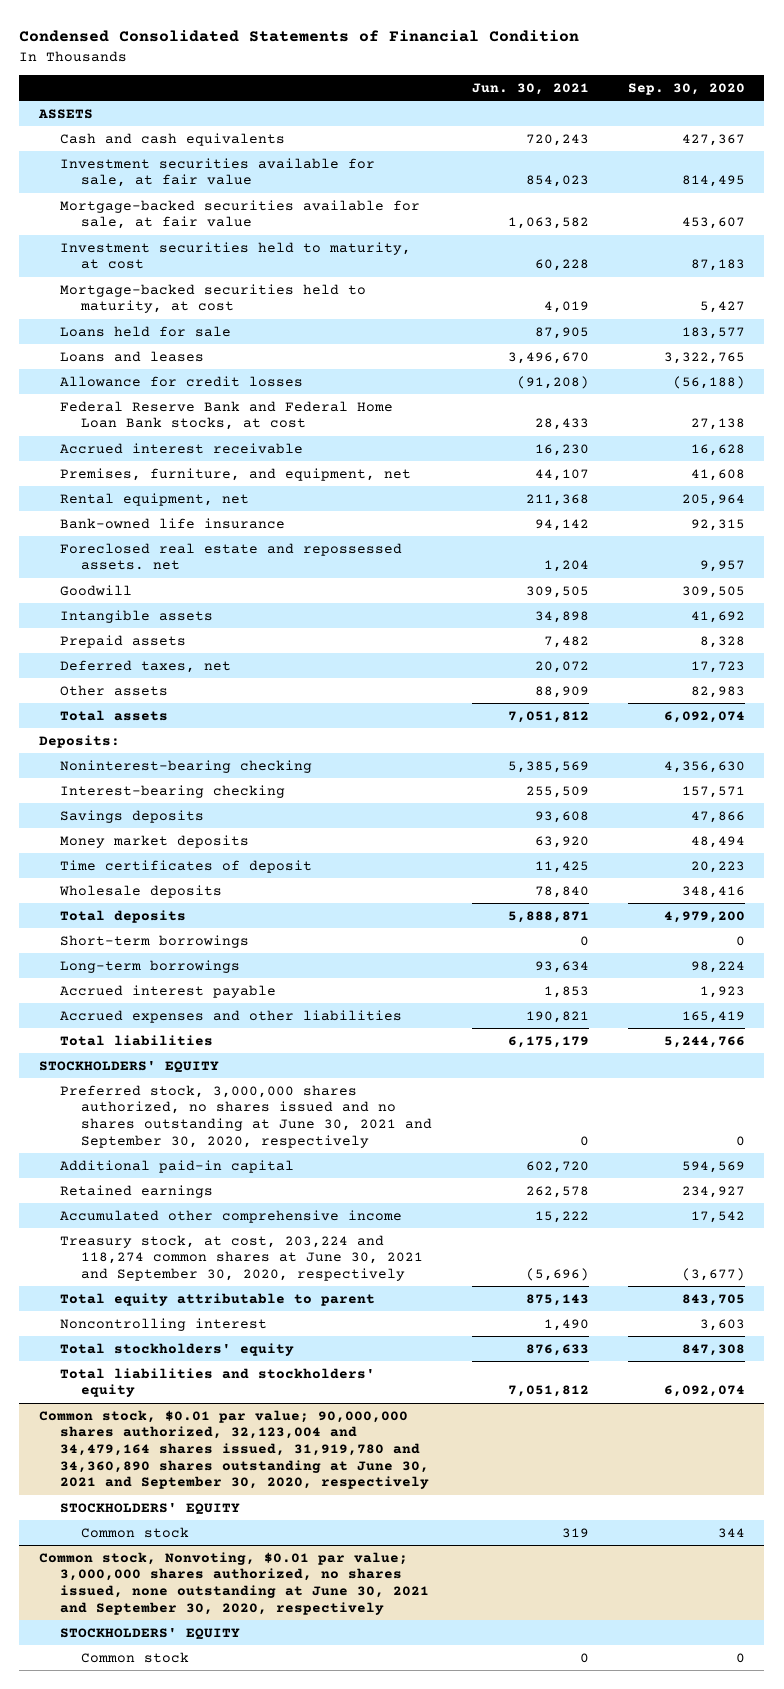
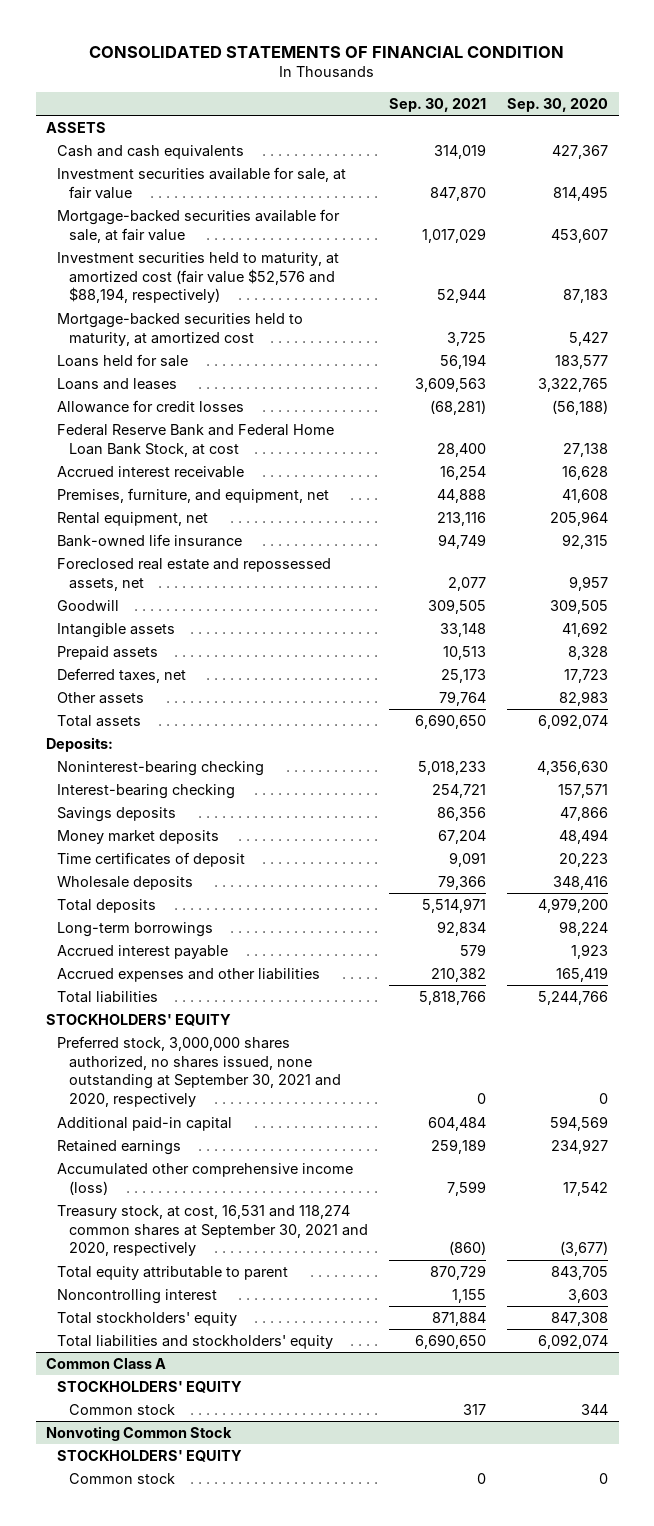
[19,30,580,43] Condensed Consolidated Statements of Financial Condition -> [89,45,565,58] CONSOLIDATED STATEMENTS OF FINANCIAL CONDITION
[471,82,589,95] Jun. 30, 2021 -> none
none -> [388,97,486,112] Sep. 30, 2021
[60,241,412,270] Investment securities held to maturity, at cost -> [57,251,340,304] Investment securities held to maturity, at amortized cost (fair value $52,576 and $88,194, respectively)
[60,283,367,314] Mortgage-backed securities held to maturity, at cost -> [57,312,304,346] Mortgage-backed securities held to maturity, at amortized cost
[60,400,394,431] Federal Reserve Bank and Federal Home Loan Bank stocks, at cost -> [57,423,335,457] Federal Reserve Bank and Federal Home Loan Bank Stock, at cost
[60,542,403,571] Foreclosed real estate and repossessed assets. net -> [57,557,332,591] Foreclosed real estate and repossessed assets, net
[60,934,250,948] Short-term borrowings -> none
[60,1084,433,1148] Preferred stock, 3,000,000 shares authorized, no shares issued and no shares outstanding at June 30, 2021 and September 30, 2020, respectively -> [57,1035,341,1108] Preferred stock, 3,000,000 shares authorized, no shares issued, none outstanding at September 30, 2021 and 2020, respectively
[60,1209,403,1223] Accumulated other comprehensive income -> [57,1162,354,1195] Accumulated other comprehensive income (loss)
[60,1234,424,1282] Treasury stock, at cost, 203,224 and 118,274 common shares at June 30, 2021 and September 30, 2020, respectively -> [57,1204,368,1257] Treasury stock, at cost, 16,531 and 118,274 common shares at September 30, 2021 and 2020, respectively
[38,1409,430,1490] Common stock, $0.01 par value; 90,000,000 shares authorized, 32,123,004 and 34,479,164 shares issued, 31,919,780 and 34,360,890 shares outstanding at June 30, 2021 and September 30, 2020, respectively -> [46,1357,167,1369] Common Class A
[38,1551,430,1615] Common stock, Nonvoting, $0.01 par value; 3,000,000 shares authorized, no shares issued, none outstanding at June 30, 2021 and September 30, 2020, respectively -> [46,1425,233,1441] Nonvoting Common Stock

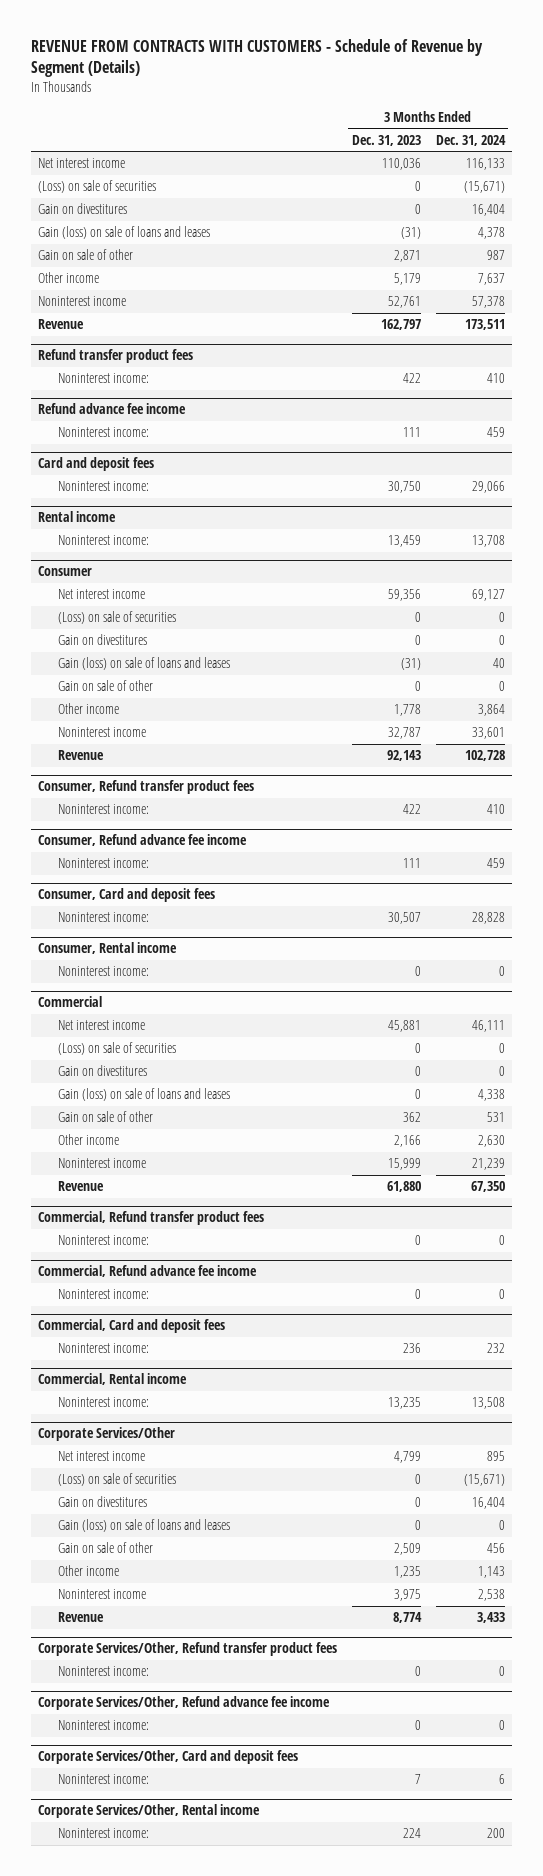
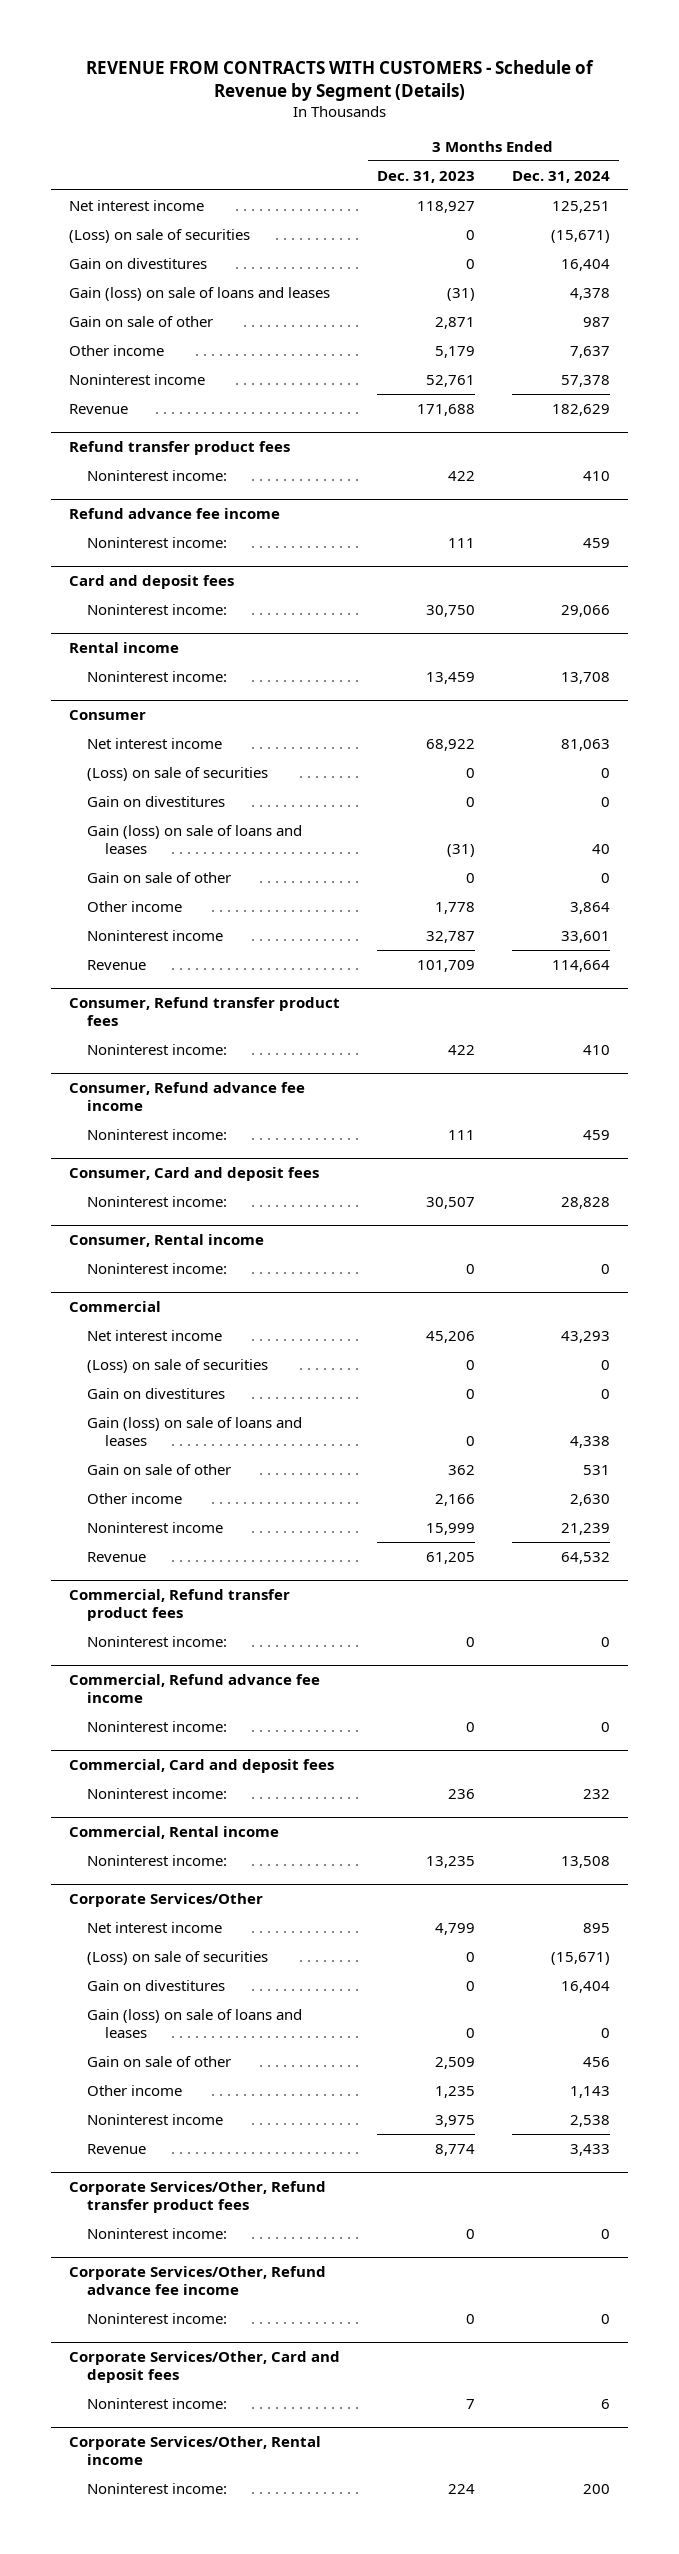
[381,158,421,171] 110,036 -> [417,200,476,213] 118,927
[465,158,505,171] 116,133 -> [551,200,610,213] 125,251
[380,319,421,331] 162,797 -> [417,403,476,416] 171,688
[464,319,505,331] 173,511 -> [551,403,610,416] 182,629
[387,589,421,602] 59,356 -> [426,738,476,751] 68,922
[471,589,505,602] 69,127 -> [560,738,610,751] 81,063
[386,750,421,762] 92,143 -> [417,959,476,972] 101,709
[464,750,505,762] 102,728 -> [551,959,610,972] 114,664
[387,1020,421,1033] 45,881 -> [426,1330,476,1343] 45,206
[471,1020,505,1033] 46,111 -> [560,1330,610,1343] 43,293
[386,1181,421,1193] 61,880 -> [426,1551,476,1564] 61,205
[470,1181,505,1193] 67,350 -> [560,1551,610,1564] 64,532

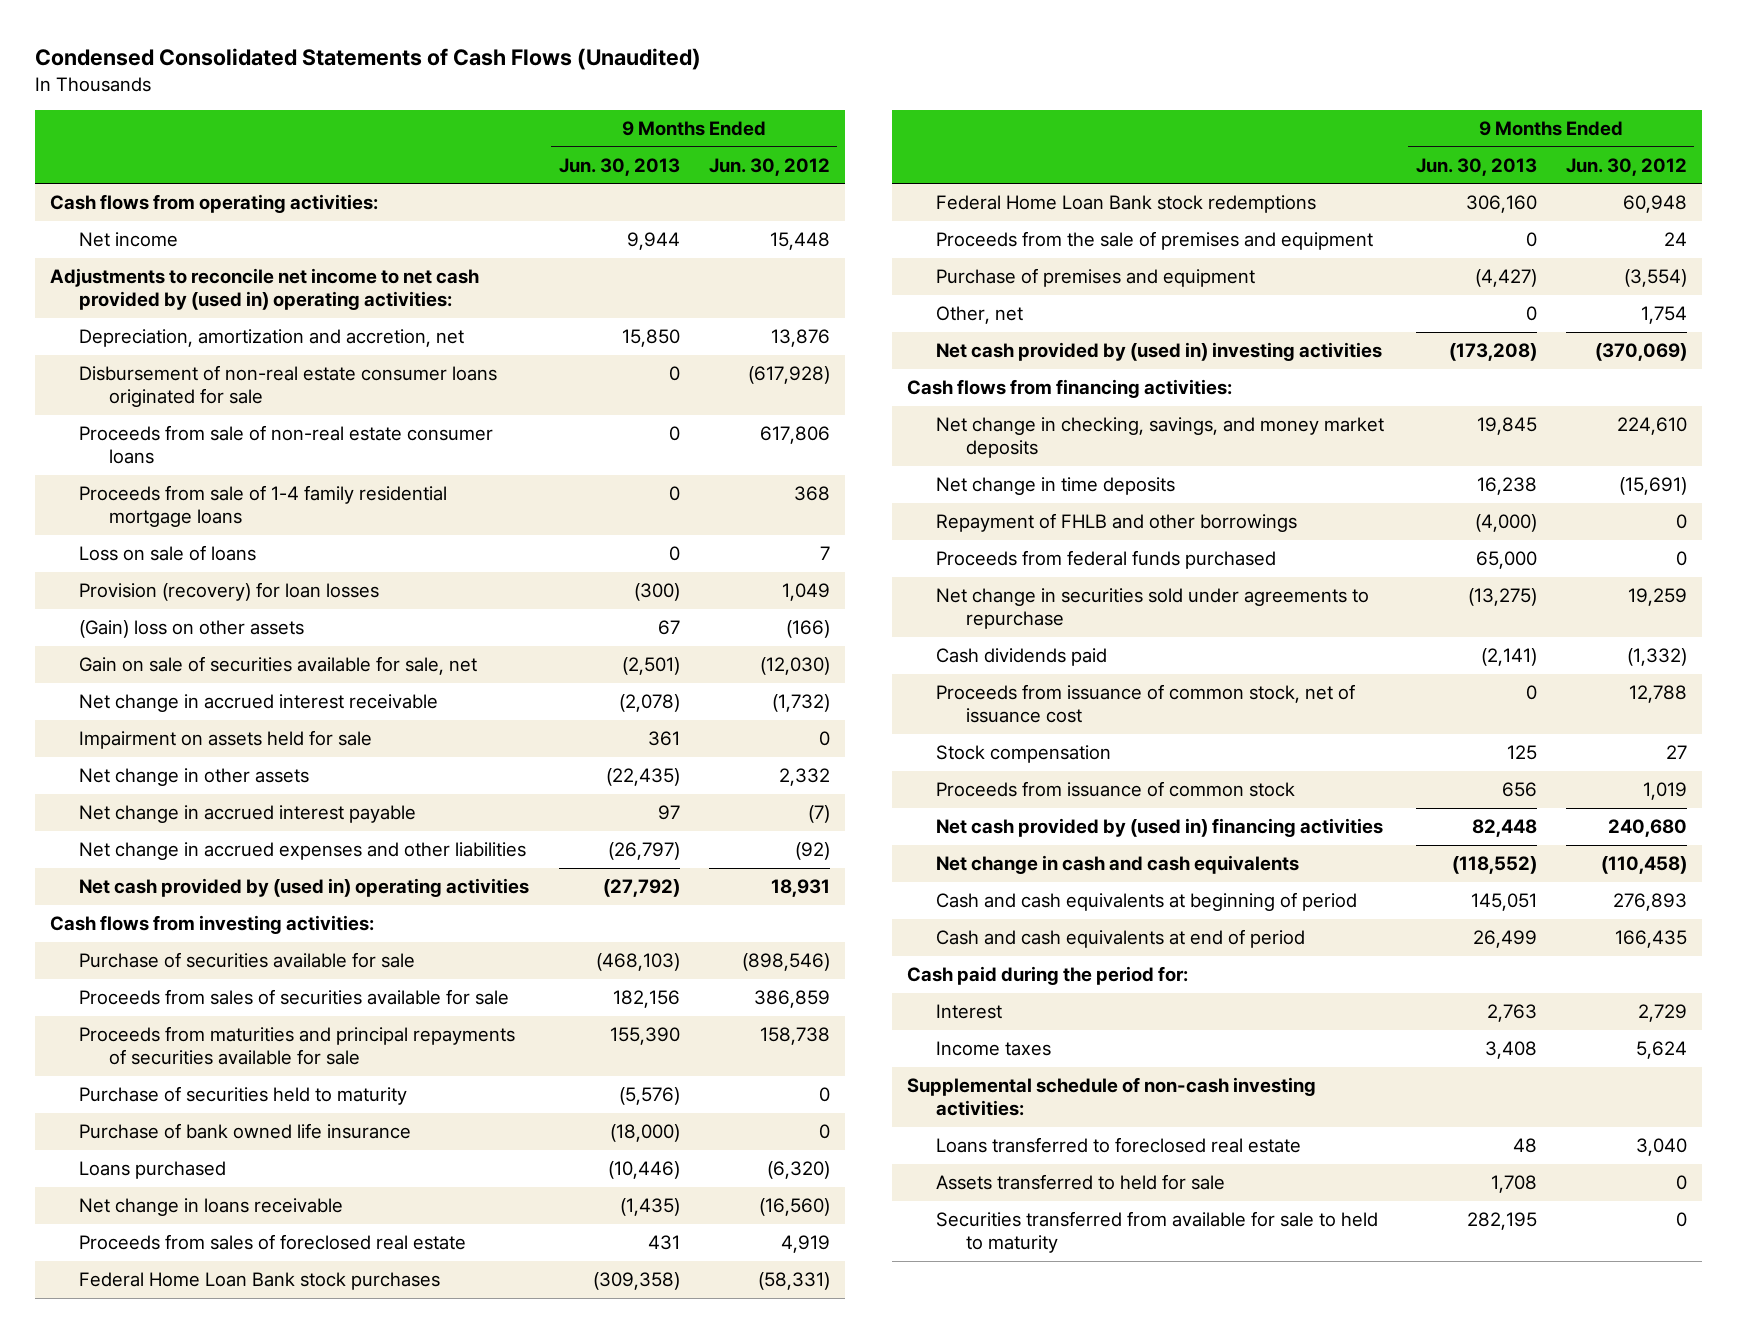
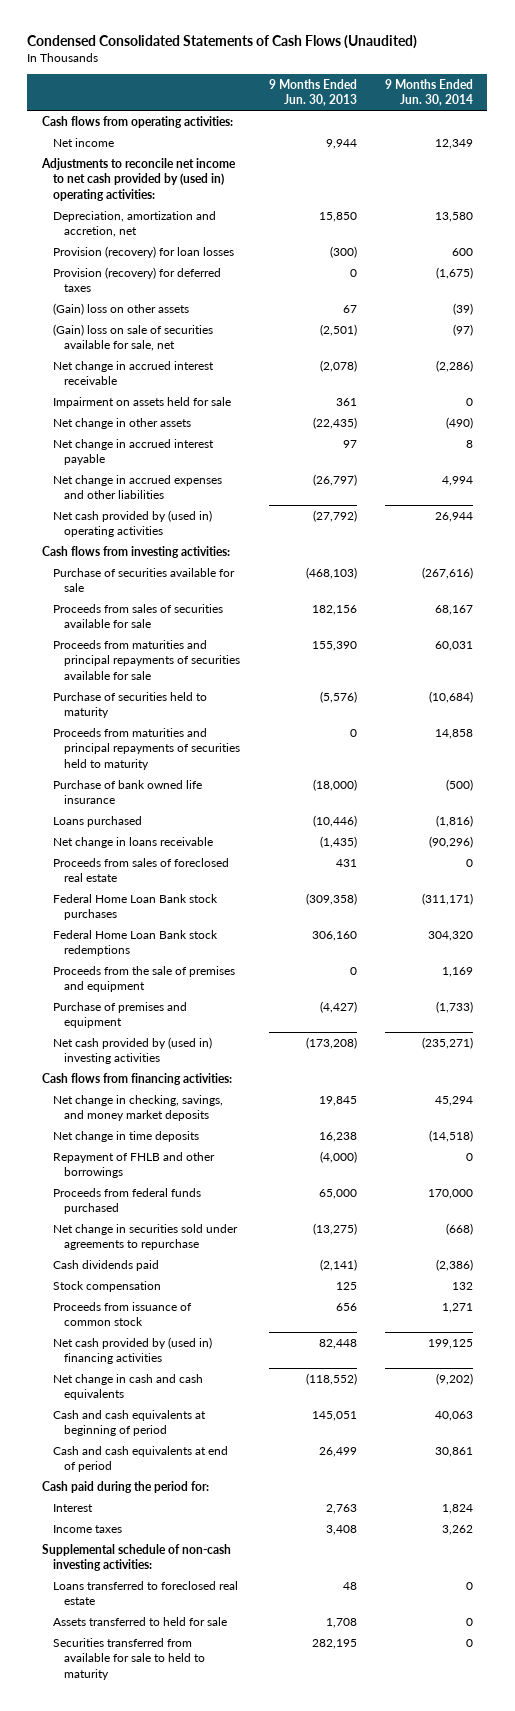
[708,157,830,176] Jun. 30, 2012 -> none
none -> [385,78,474,107] 9 Months Ended Jun. 30, 2014
[79,365,498,408] Disbursement of non-real estate consumer loans originated for sale -> none
[79,425,494,465] Proceeds from sale of non-real estate consumer loans -> none
[79,485,448,528] Proceeds from sale of 1-4 family residential mortgage loans -> none
[79,545,257,562] Loss on sale of loans -> none
none -> [52,266,221,293] Provision (recovery) for deferred taxes
[79,656,478,676] Gain on sale of securities available for sale, net -> [52,323,213,352] (Gain) loss on sale of securities available for sale, net
none -> [52,727,241,770] Proceeds from maturities and principal repayments of securities held to maturity
[936,306,1024,325] Other, net -> none
[936,684,1356,724] Proceeds from issuance of common stock, net of issuance cost -> none

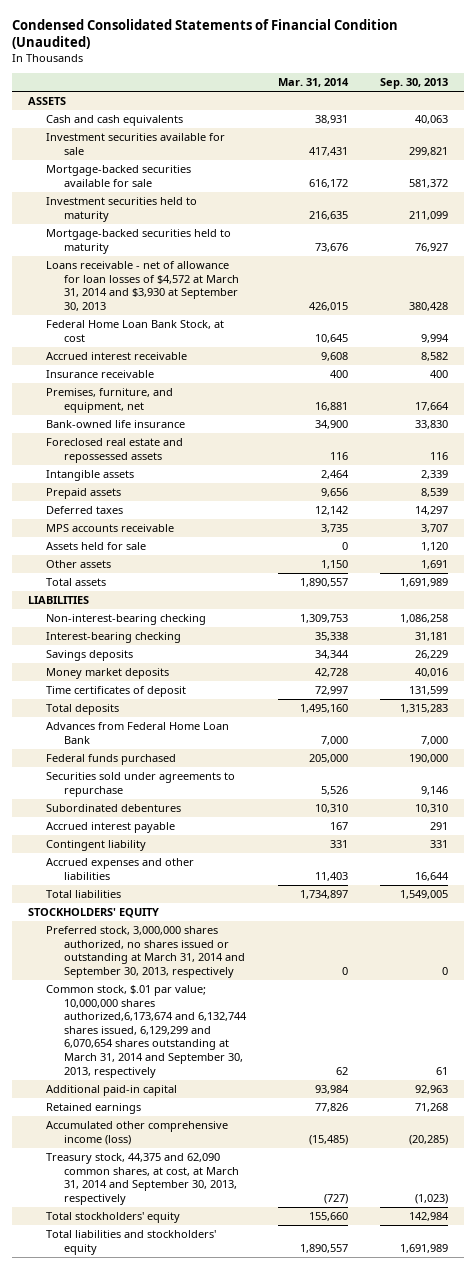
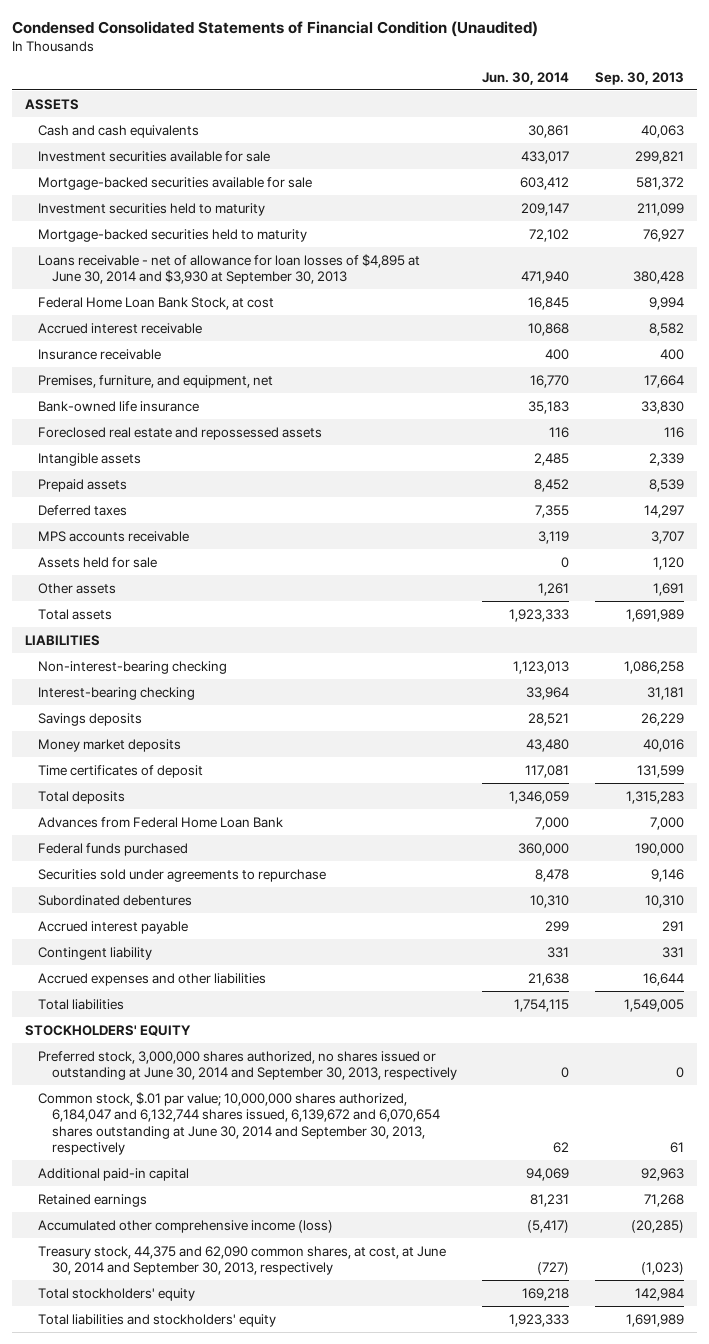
[277,78,349,88] Mar. 31, 2014 -> none
none -> [482,71,570,85] Jun. 30, 2014
[45,261,239,311] Loans receivable - net of allowance for loan losses of $4,572 at March 31, 2014 and $3,930 at September 30, 2013 -> [38,253,421,285] Loans receivable - net of allowance for loan losses of $4,895 at June 30, 2014 and $3,930 at September 30, 2013
[45,926,245,978] Preferred stock, 3,000,000 shares authorized, no shares issued or outstanding at March 31, 2014 and September 30, 2013, respectively -> [38,1050,457,1081] Preferred stock, 3,000,000 shares authorized, no shares issued or outstanding at June 30, 2014 and September 30, 2013, respectively
[45,985,247,1078] Common stock, $.01 par value; 10,000,000 shares authorized,6,173,674 and 6,132,744 shares issued, 6,129,299 and 6,070,654 shares outstanding at March 31, 2014 and September 30, 2013, respectively -> [38,1091,440,1156] Common stock, $.01 par value; 10,000,000 shares authorized, 6,184,047 and 6,132,744 shares issued, 6,139,672 and 6,070,654 shares outstanding at June 30, 2014 and September 30, 2013, respectively
[45,1153,239,1205] Treasury stock, 44,375 and 62,090 common shares, at cost, at March 31, 2014 and September 30, 2013, respectively -> [38,1245,447,1276] Treasury stock, 44,375 and 62,090 common shares, at cost, at June 30, 2014 and September 30, 2013, respectively

